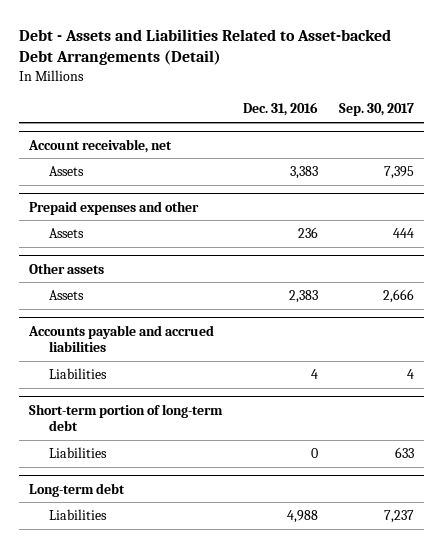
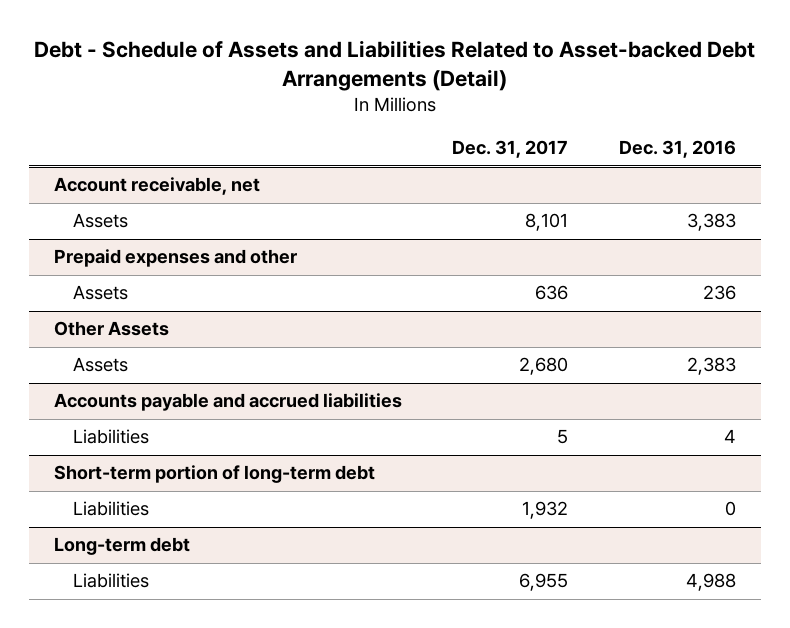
[18,28,391,66] Debt - Assets and Liabilities Related to Asset-backed Debt Arrangements (Detail) -> [33,40,755,92] Debt - Schedule of Assets and Liabilities Related to Asset-backed Debt Arrangements (Detail)
[339,103,415,117] Sep. 30, 2017 -> none
none -> [452,140,569,159] Dec. 31, 2017
[29,262,105,274] Other assets -> [53,321,169,337] Other Assets

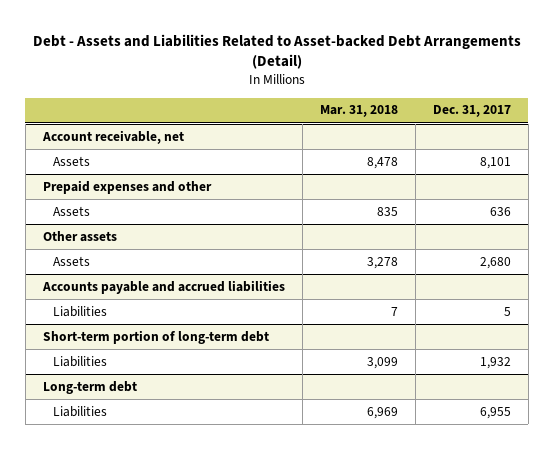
[33,40,755,92] Debt - Schedule of Assets and Liabilities Related to Asset-backed Debt Arrangements (Detail) -> [32,33,521,70] Debt - Assets and Liabilities Related to Asset-backed Debt Arrangements (Detail)
[618,140,736,159] Dec. 31, 2016 -> none
none -> [319,105,398,118] Mar. 31, 2018
[53,321,169,337] Other Assets -> [42,230,117,242] Other assets

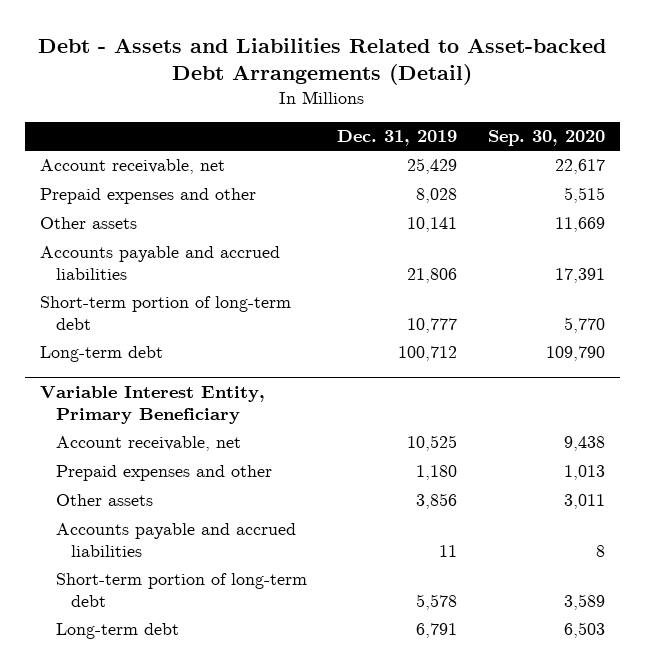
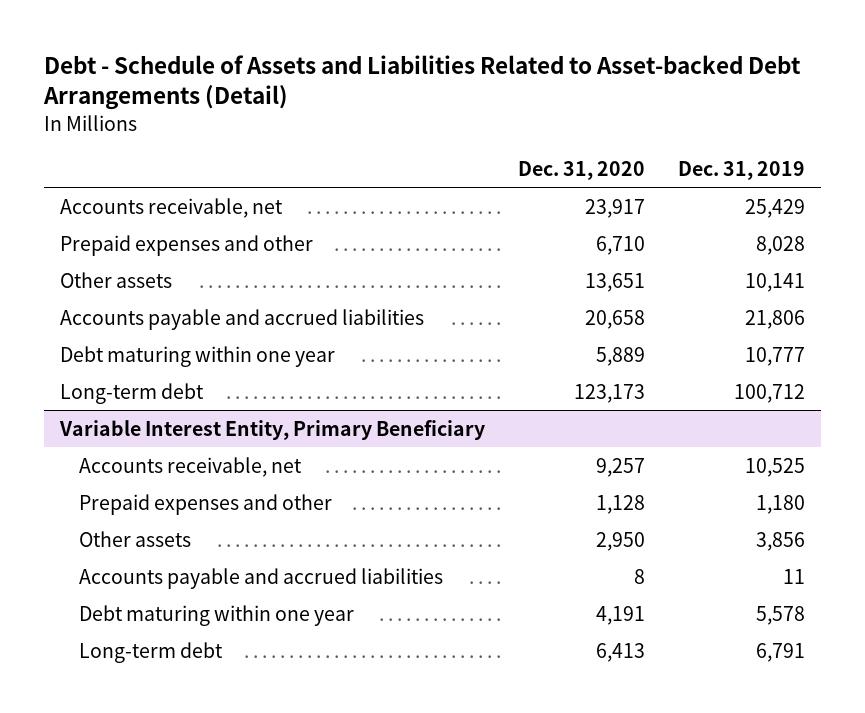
[38,37,607,86] Debt - Assets and Liabilities Related to Asset-backed Debt Arrangements (Detail) -> [42,54,801,111] Debt - Schedule of Assets and Liabilities Related to Asset-backed Debt Arrangements (Detail)
[487,130,605,147] Sep. 30, 2020 -> none
none -> [517,160,645,180] Dec. 31, 2020
[40,159,226,175] Account receivable, net -> [60,197,284,218] Accounts receivable, net
[40,296,292,331] Short-term portion of long-term debt -> [60,345,336,367] Debt maturing within one year
[55,436,241,452] Account receivable, net -> [78,456,302,477] Accounts receivable, net
[55,573,307,608] Short-term portion of long-term debt -> [78,604,354,626] Debt maturing within one year

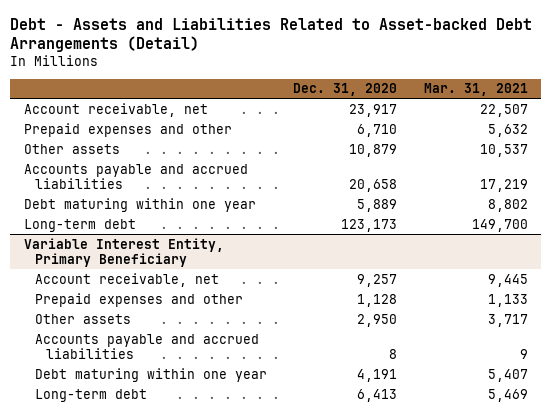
[42,54,801,111] Debt - Schedule of Assets and Liabilities Related to Asset-backed Debt Arrangements (Detail) -> [10,17,533,53] Debt - Assets and Liabilities Related to Asset-backed Debt Arrangements (Detail)
[677,160,805,180] Dec. 31, 2019 -> none
none -> [423,83,528,97] Mar. 31, 2021
[60,197,284,218] Accounts receivable, net -> [23,102,208,117] Account receivable, net
[584,272,645,292] 13,651 -> [349,143,398,157] 10,879
[78,456,302,477] Accounts receivable, net -> [34,272,219,287] Account receivable, net

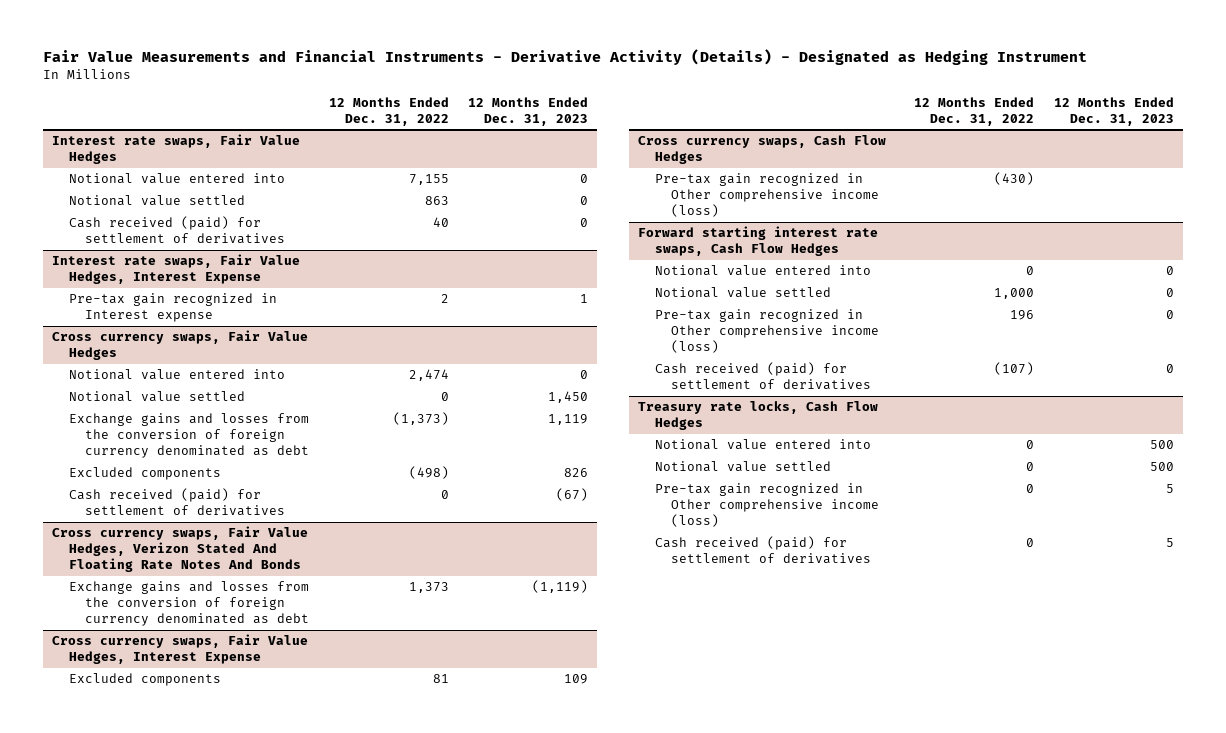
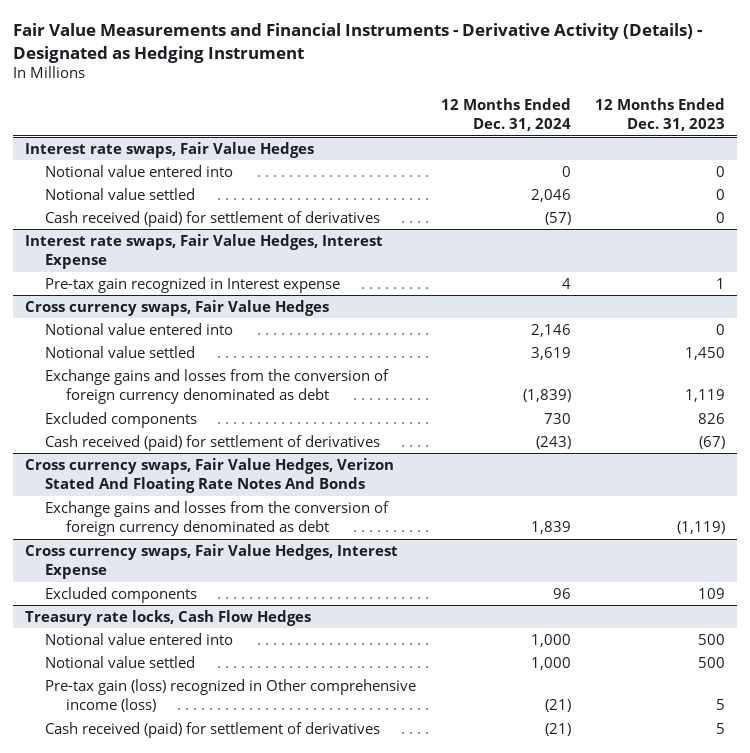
[328,96,449,126] 12 Months Ended Dec. 31, 2022 -> none
none -> [440,98,571,132] 12 Months Ended Dec. 31, 2024
[638,135,887,165] Cross currency swaps, Cash Flow Hedges -> none
[654,173,880,218] Pre-tax gain recognized in Other comprehensive income (loss) -> none
[638,226,879,257] Forward starting interest rate swaps, Cash Flow Hedges -> none
[654,265,871,277] Notional value entered into -> none
[654,287,831,299] Notional value settled -> none
[654,309,880,354] Pre-tax gain recognized in Other comprehensive income (loss) -> none
[654,362,872,391] Cash received (paid) for settlement of derivatives -> none
[654,483,880,528] Pre-tax gain recognized in Other comprehensive income (loss) -> [45,678,417,713] Pre-tax gain (loss) recognized in Other comprehensive income (loss)

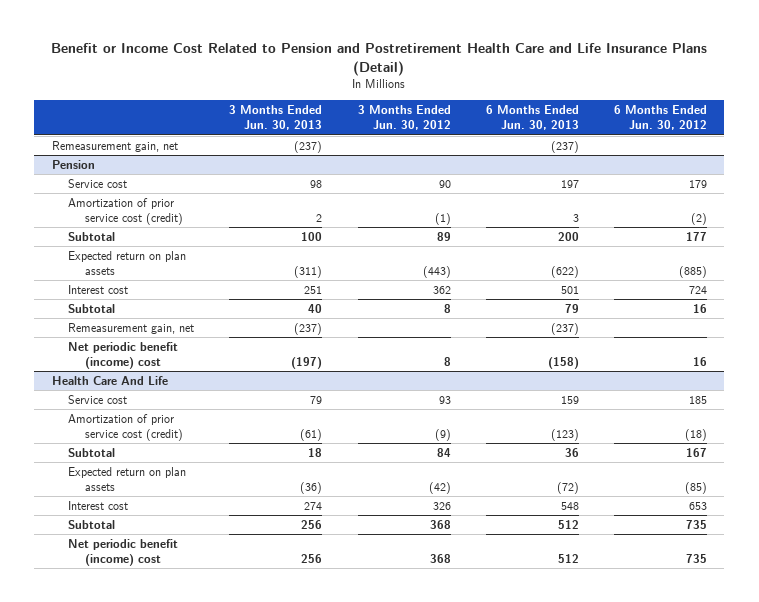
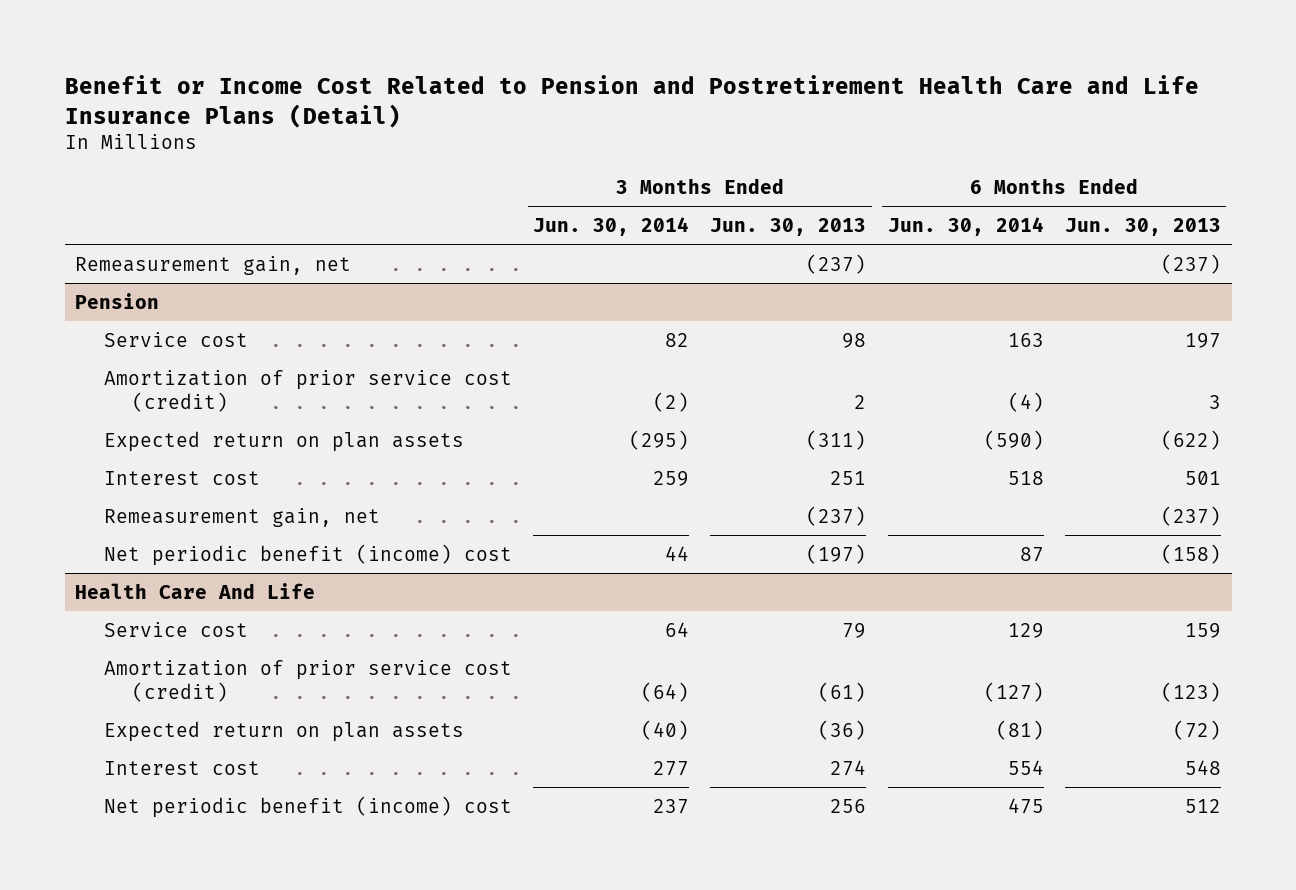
[357,105,451,131] 3 Months Ended Jun. 30, 2012 -> none
[613,105,707,131] 6 Months Ended Jun. 30, 2012 -> none
none -> [532,217,689,237] Jun. 30, 2014
none -> [887,217,1044,237] Jun. 30, 2014
[68,231,116,241] Subtotal -> none
[68,303,116,313] Subtotal -> none
[68,447,116,457] Subtotal -> none
[68,519,116,529] Subtotal -> none

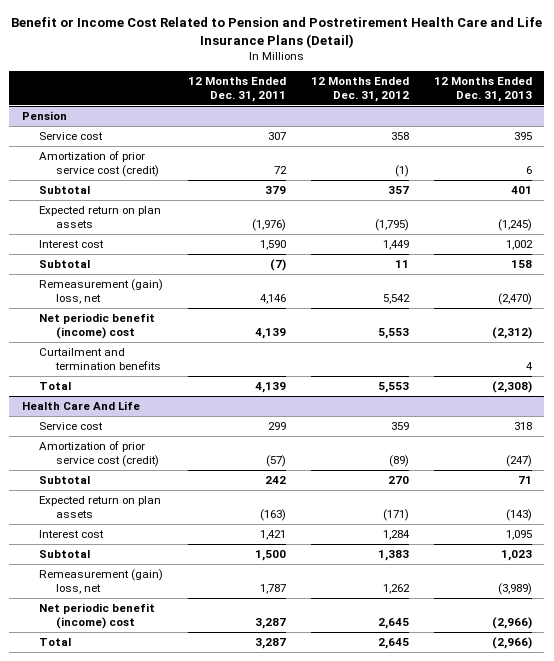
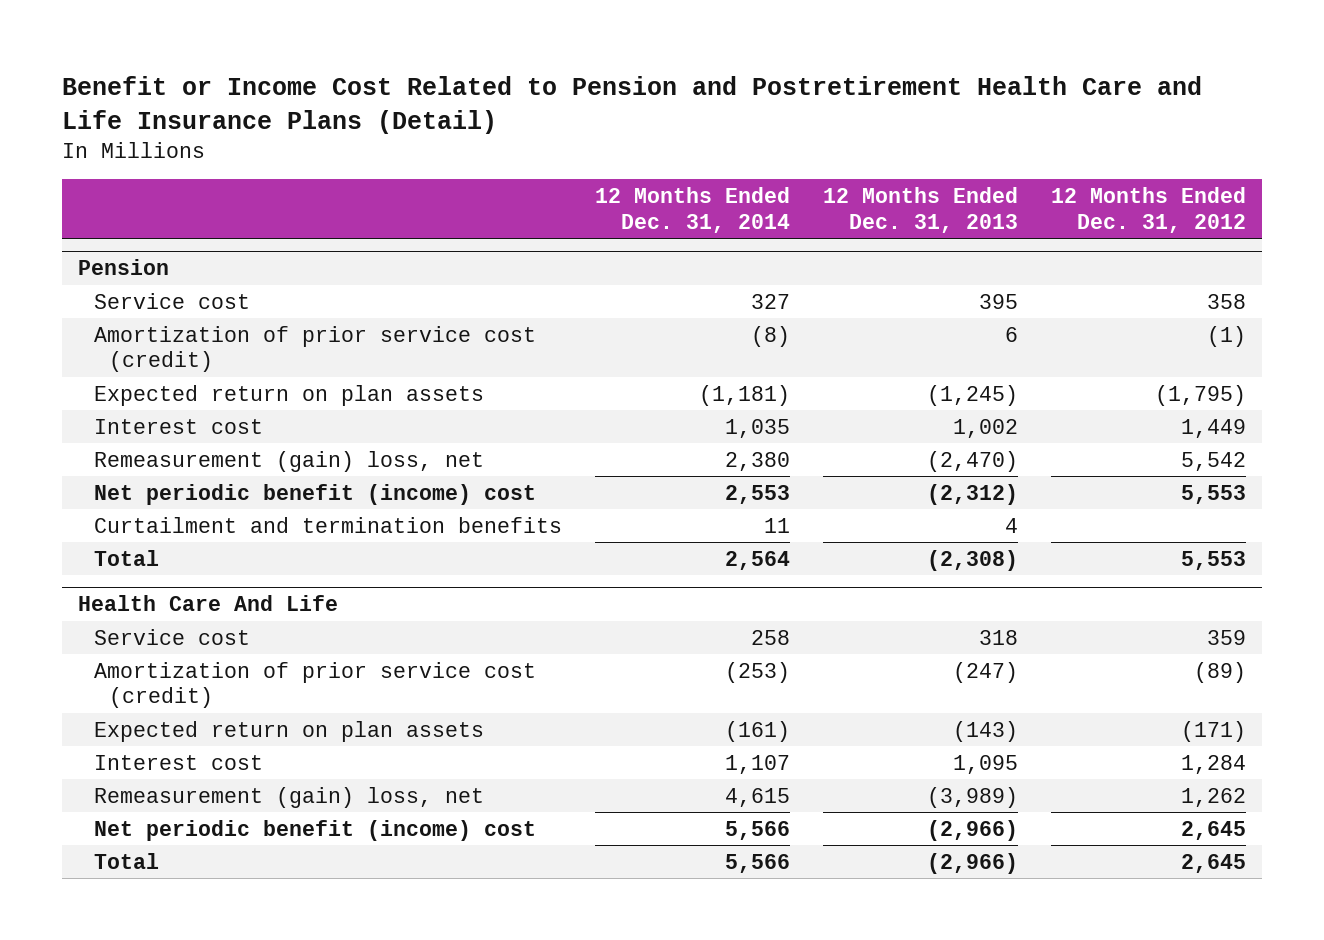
[187,76,286,103] 12 Months Ended Dec. 31, 2011 -> none
none -> [594,186,790,233] 12 Months Ended Dec. 31, 2014
[38,185,90,194] Subtotal -> none
[38,259,90,268] Subtotal -> none
[38,475,90,484] Subtotal -> none
[38,549,90,558] Subtotal -> none

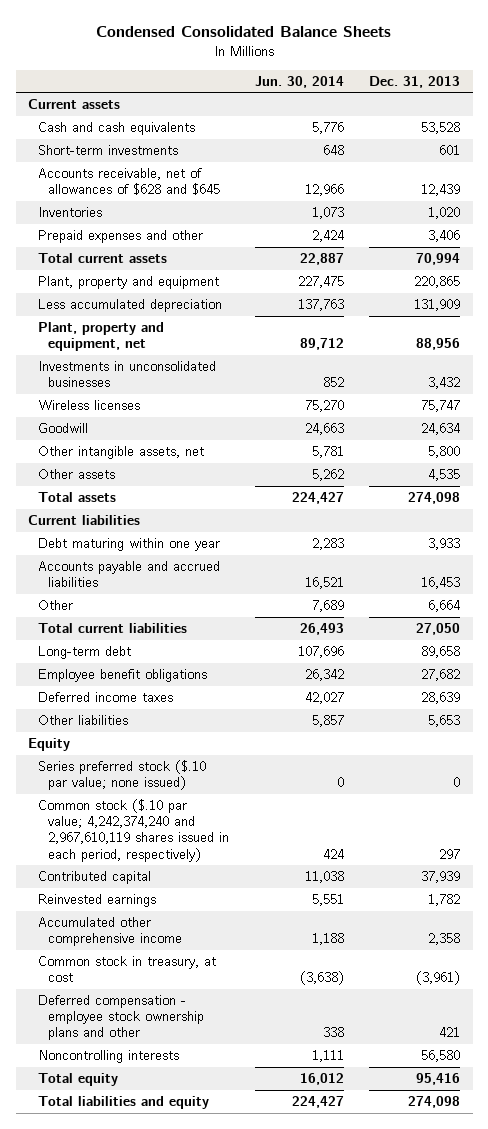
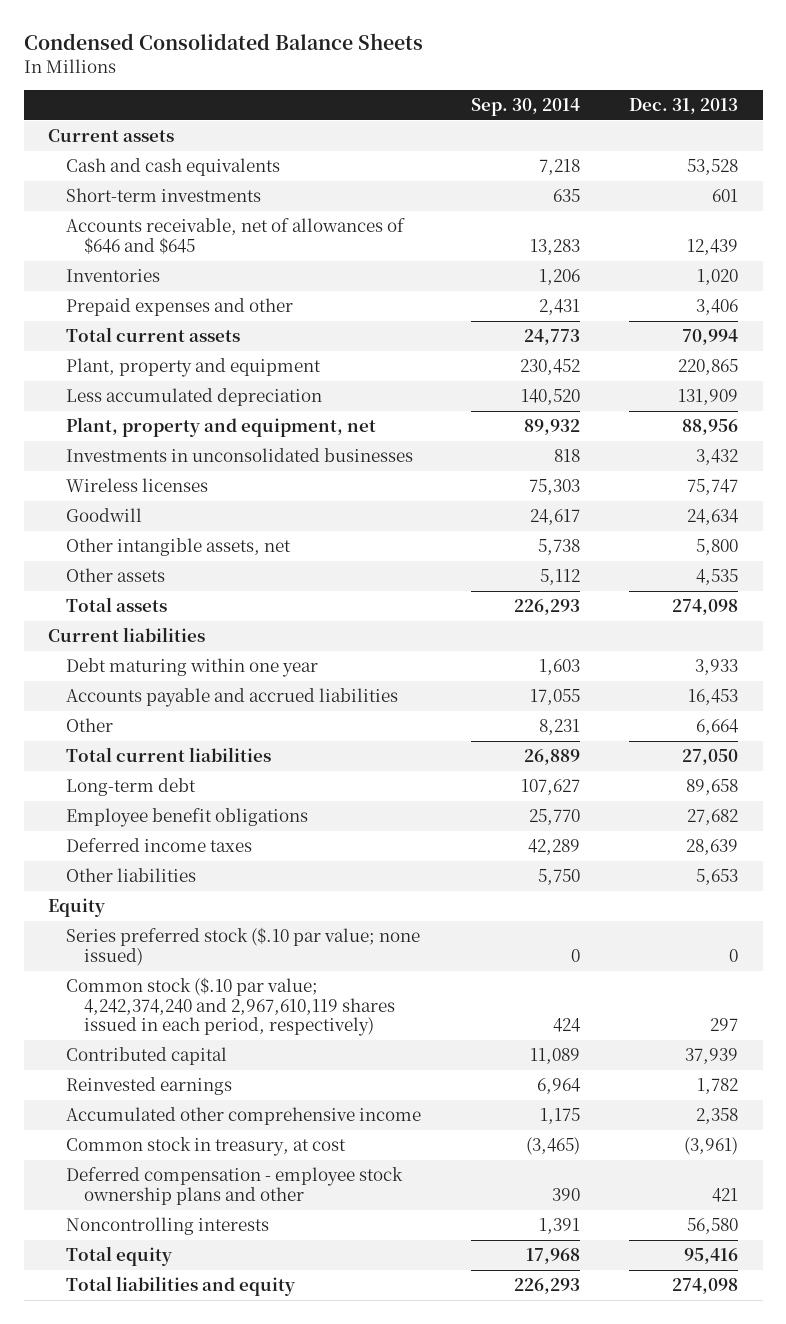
[254,75,344,88] Jun. 30, 2014 -> none
none -> [470,97,580,116] Sep. 30, 2014
[38,168,221,196] Accounts receivable, net of allowances of $628 and $645 -> [66,218,406,254] Accounts receivable, net of allowances of $646 and $645

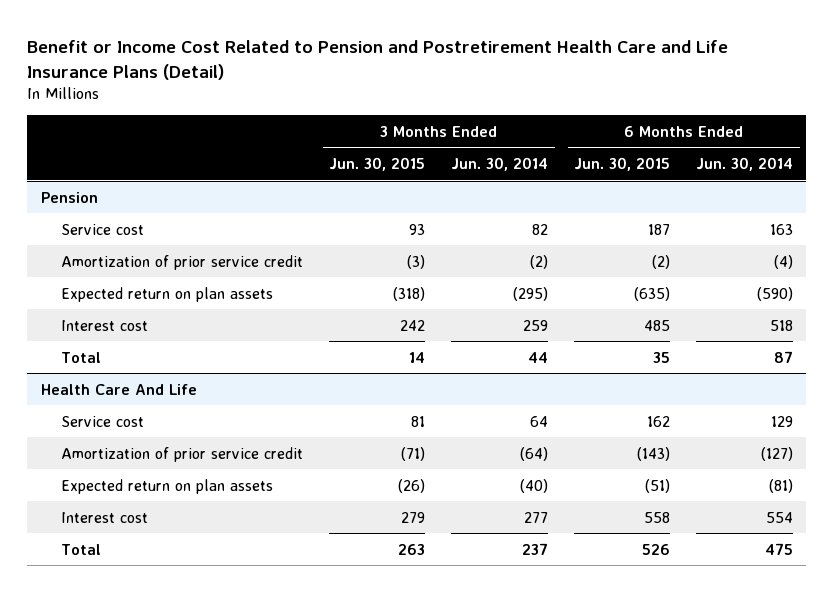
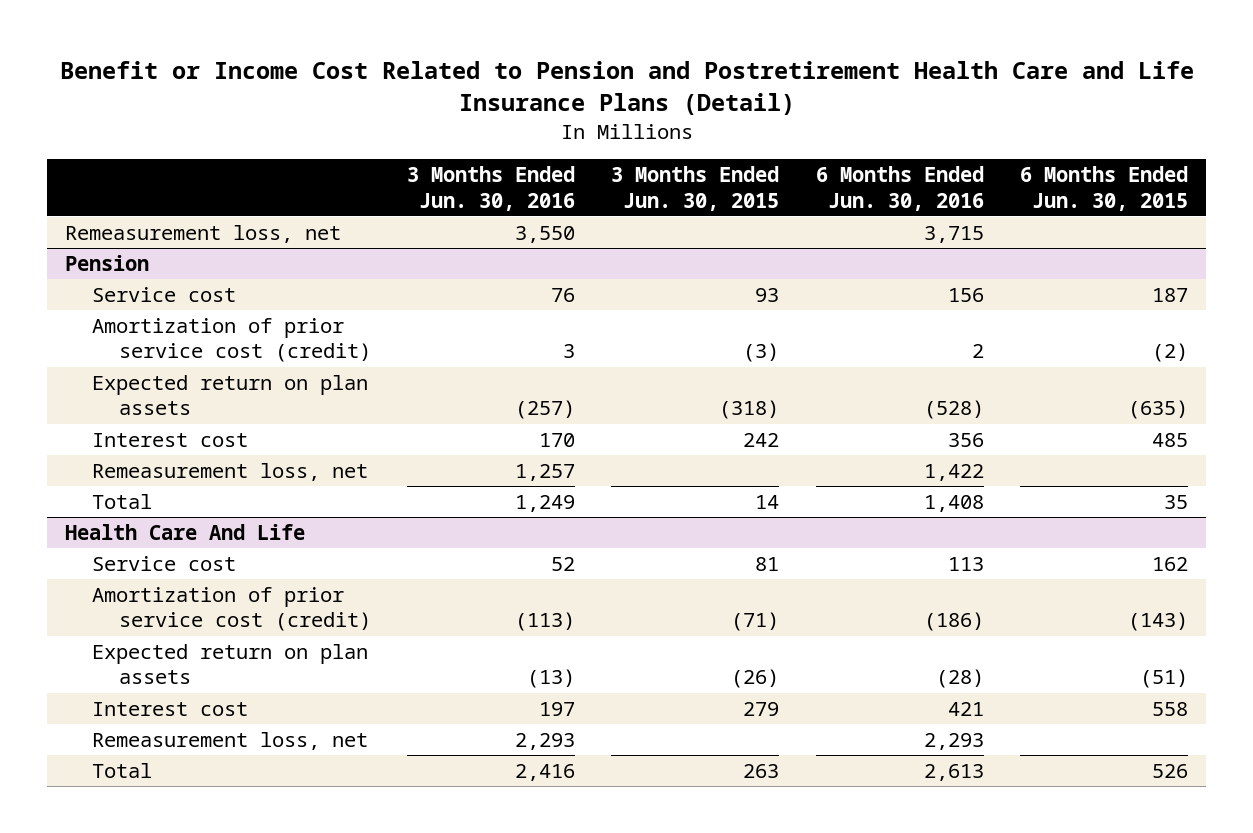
[451,157,549,172] Jun. 30, 2014 -> none
[696,157,794,172] Jun. 30, 2014 -> none
none -> [406,166,575,211] 3 Months Ended Jun. 30, 2016
none -> [815,166,984,211] 6 Months Ended Jun. 30, 2016
none -> [65,225,342,244] Remeasurement loss, net
[61,254,304,270] Amortization of prior service credit -> [91,318,371,363] Amortization of prior service cost (credit)
none -> [91,463,368,482] Remeasurement loss, net
[61,446,304,462] Amortization of prior service credit -> [91,587,371,632] Amortization of prior service cost (credit)
none -> [91,732,368,751] Remeasurement loss, net

